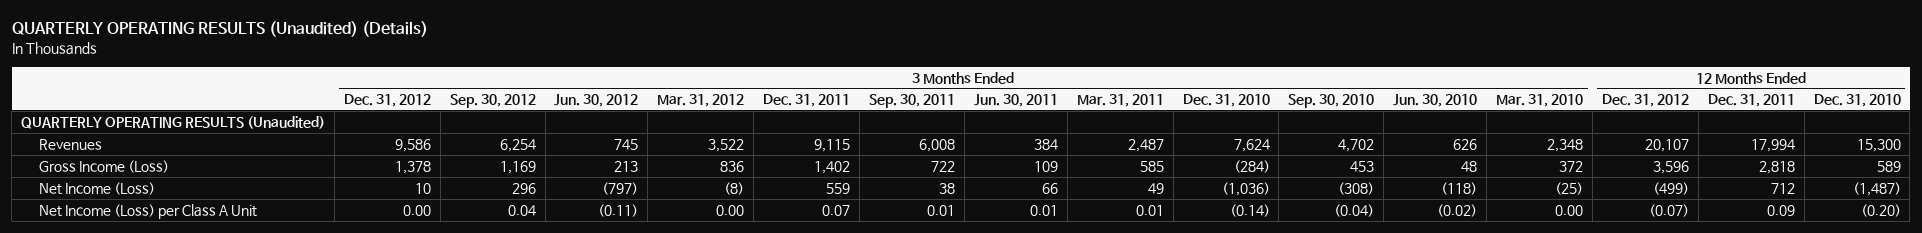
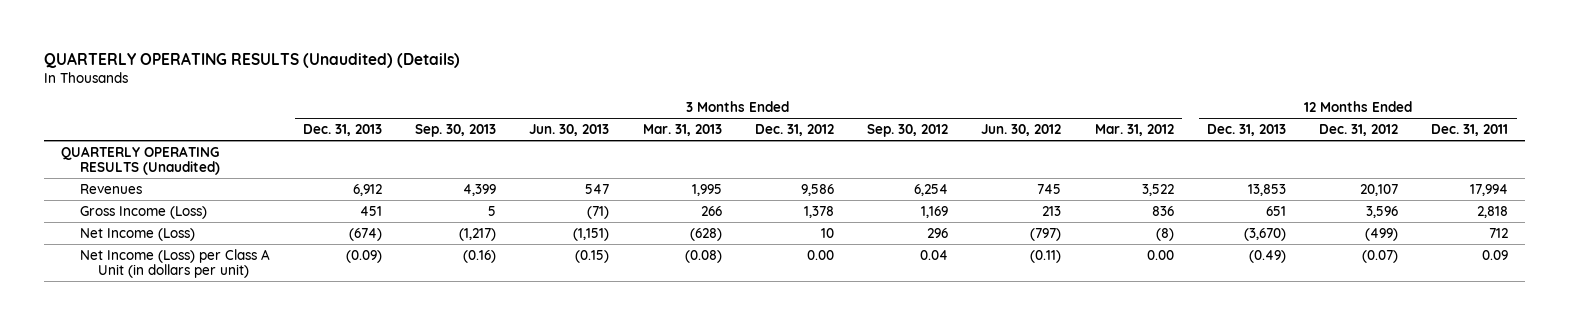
[763,94,851,108] Dec. 31, 2011 -> none
[868,94,955,109] Sep. 30, 2011 -> none
[973,94,1058,108] Jun. 30, 2011 -> none
[1076,94,1164,108] Mar. 31, 2011 -> none
[1182,94,1270,108] Dec. 31, 2010 -> none
[1288,94,1375,109] Sep. 30, 2010 -> none
[1393,94,1478,108] Jun. 30, 2010 -> none
[1496,94,1584,108] Mar. 31, 2010 -> none
[1813,94,1901,108] Dec. 31, 2010 -> none
none -> [302,124,382,137] Dec. 31, 2013
none -> [415,124,497,138] Sep. 30, 2013
none -> [529,124,610,137] Jun. 30, 2013
none -> [642,124,722,137] Mar. 31, 2013
none -> [1206,124,1286,137] Dec. 31, 2013
[39,203,258,219] Net Income (Loss) per Class A Unit -> [79,248,270,279] Net Income (Loss) per Class A Unit (in dollars per unit)

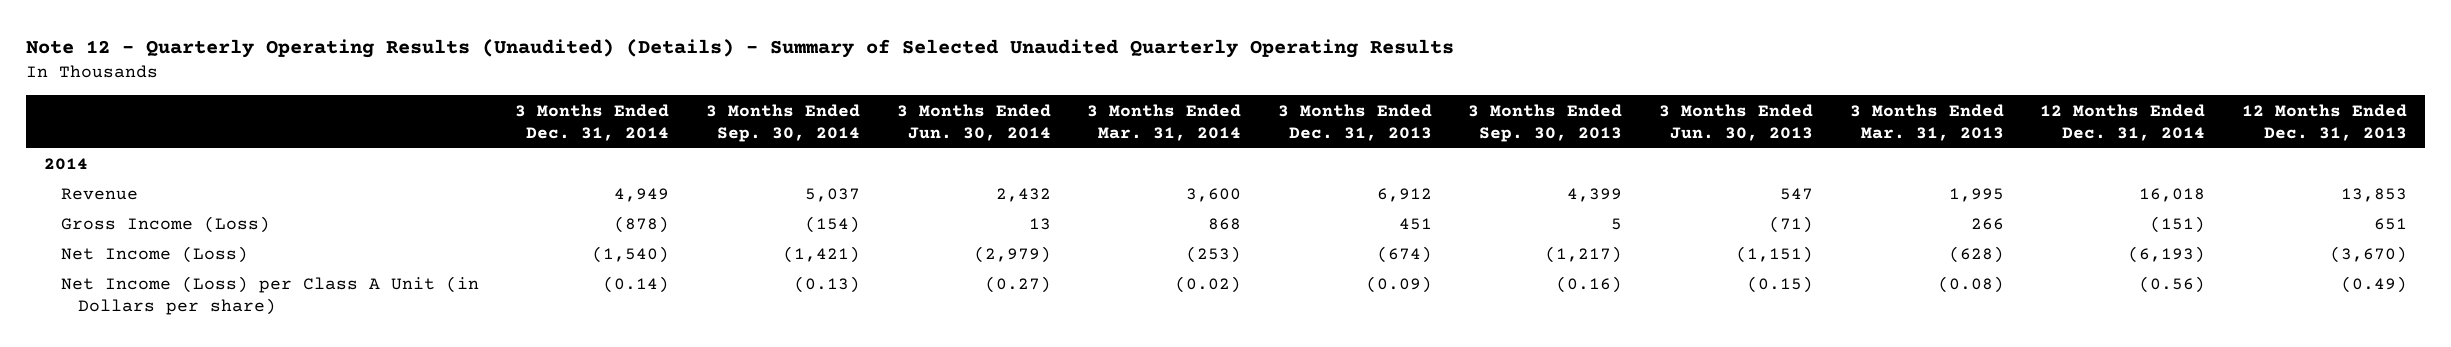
[44,52,461,69] QUARTERLY OPERATING RESULTS (Unaudited) (Details) -> [25,39,1454,59] Note 12 - Quarterly Operating Results (Unaudited) (Details) - Summary of Selected Unaudited Quarterly Operating Results
[754,124,834,137] Dec. 31, 2012 -> none
[867,124,949,138] Sep. 30, 2012 -> none
[981,124,1062,137] Jun. 30, 2012 -> none
[1094,124,1174,137] Mar. 31, 2012 -> none
[1319,124,1399,137] Dec. 31, 2012 -> none
[1431,124,1509,137] Dec. 31, 2011 -> none
none -> [515,103,670,141] 3 Months Ended Dec. 31, 2014
none -> [705,103,860,142] 3 Months Ended Sep. 30, 2014
none -> [896,103,1051,141] 3 Months Ended Jun. 30, 2014
none -> [1087,103,1242,141] 3 Months Ended Mar. 31, 2014
none -> [2040,103,2206,141] 12 Months Ended Dec. 31, 2014
[60,145,220,176] QUARTERLY OPERATING RESULTS (Unaudited) -> none
none -> [43,158,88,171] 2014
[79,183,142,194] Revenues -> [60,188,138,201] Revenue
[79,248,270,279] Net Income (Loss) per Class A Unit (in dollars per unit) -> [60,276,479,316] Net Income (Loss) per Class A Unit (in Dollars per share)

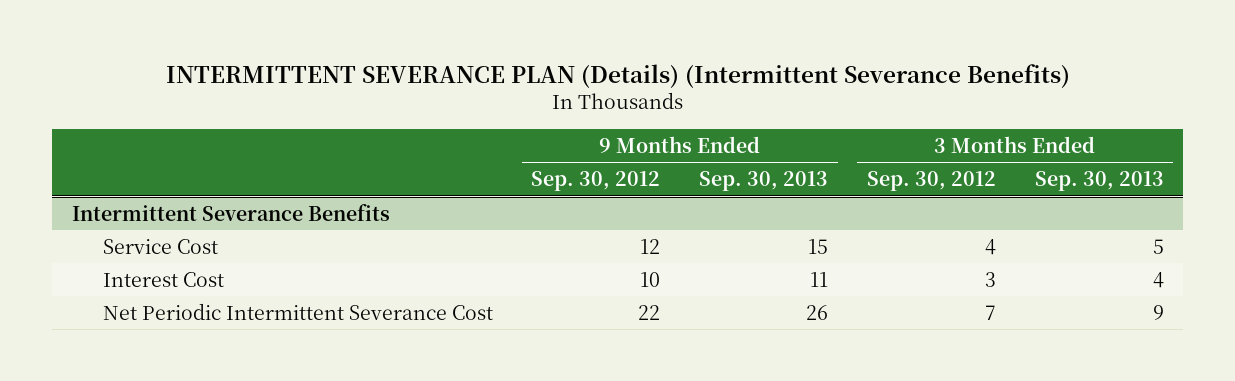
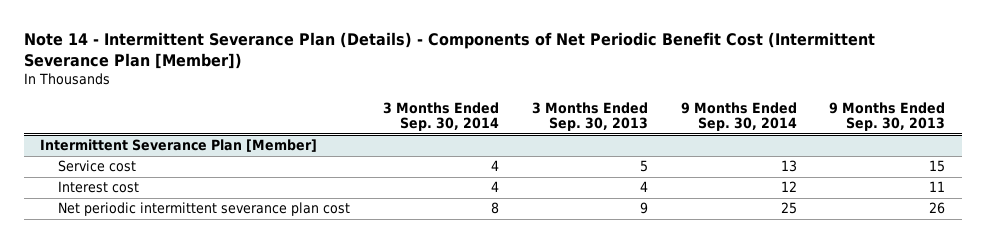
[165,63,1070,88] INTERMITTENT SEVERANCE PLAN (Details) (Intermittent Severance Benefits) -> [23,31,875,69] Note 14 - Intermittent Severance Plan (Details) - Components of Net Periodic Benefit Cost (Intermittent Severance Plan [Member])
[531,171,661,192] Sep. 30, 2012 -> none
[866,171,996,192] Sep. 30, 2012 -> none
none -> [383,101,500,132] 3 Months Ended Sep. 30, 2014
none -> [680,101,797,132] 9 Months Ended Sep. 30, 2014
[71,203,390,221] Intermittent Severance Benefits -> none
none -> [39,139,317,153] Intermittent Severance Plan [Member]
[102,238,218,254] Service Cost -> [58,160,137,173] Service cost
[102,271,224,287] Interest Cost -> [58,181,140,194] Interest cost
[102,302,493,320] Net Periodic Intermittent Severance Cost -> [58,202,351,217] Net periodic intermittent severance plan cost

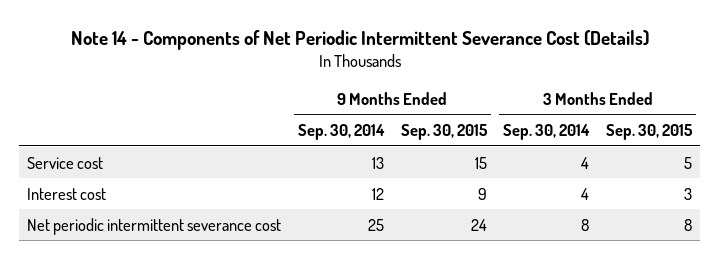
[23,31,875,69] Note 14 - Intermittent Severance Plan (Details) - Components of Net Periodic Benefit Cost (Intermittent Severance Plan [Member]) -> [70,29,649,50] Note 14 - Components of Net Periodic Intermittent Severance Cost (Details)
[531,101,648,132] 3 Months Ended Sep. 30, 2013 -> none
[829,101,946,132] 9 Months Ended Sep. 30, 2013 -> none
none -> [400,124,488,141] Sep. 30, 2015
none -> [606,124,694,141] Sep. 30, 2015
[39,139,317,153] Intermittent Severance Plan [Member] -> none
[58,202,351,217] Net periodic intermittent severance plan cost -> [27,217,282,235] Net periodic intermittent severance cost

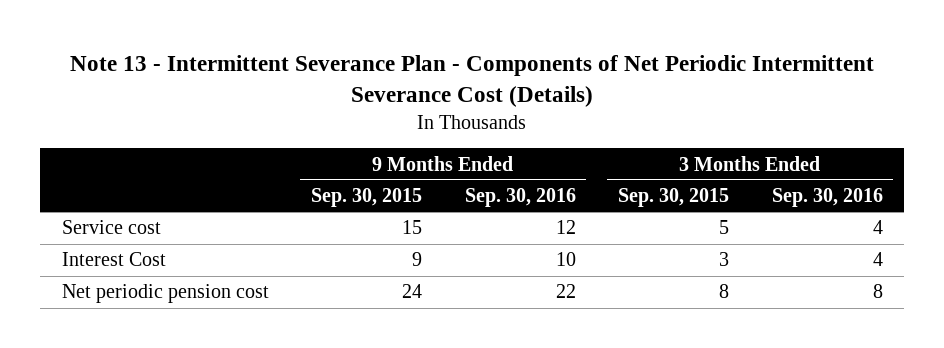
[70,29,649,50] Note 14 - Components of Net Periodic Intermittent Severance Cost (Details) -> [70,55,875,107] Note 13 - Intermittent Severance Plan - Components of Net Periodic Intermittent Severance Cost (Details)
[298,124,386,141] Sep. 30, 2014 -> none
[503,124,591,141] Sep. 30, 2014 -> none
none -> [464,188,576,208] Sep. 30, 2016
none -> [771,188,883,208] Sep. 30, 2016
[27,187,107,200] Interest cost -> [61,252,166,267] Interest Cost
[27,217,282,235] Net periodic intermittent severance cost -> [61,284,269,304] Net periodic pension cost

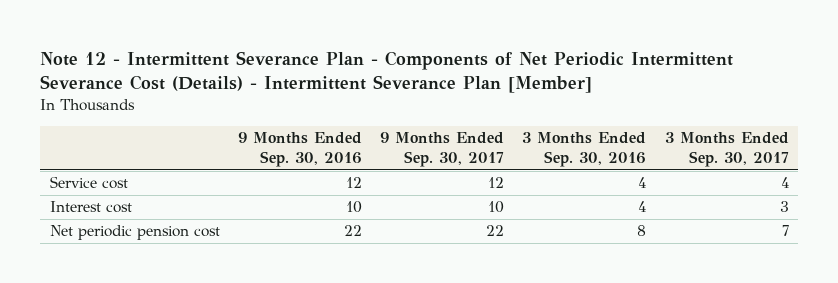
[70,55,875,107] Note 13 - Intermittent Severance Plan - Components of Net Periodic Intermittent Severance Cost (Details) -> [40,50,734,94] Note 12 - Intermittent Severance Plan - Components of Net Periodic Intermittent Severance Cost (Details) - Intermittent Severance Plan [Member]
[311,188,423,208] Sep. 30, 2015 -> none
[618,188,730,208] Sep. 30, 2015 -> none
none -> [380,132,505,168] 9 Months Ended Sep. 30, 2017
none -> [664,132,789,168] 3 Months Ended Sep. 30, 2017
[61,252,166,267] Interest Cost -> [49,201,132,214] Interest cost

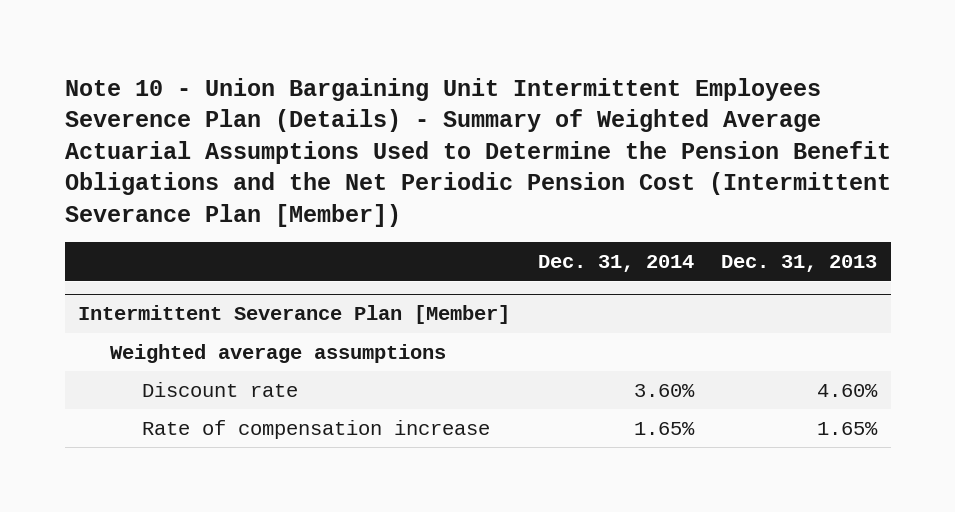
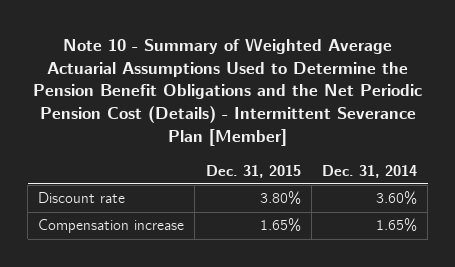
[64,78,891,227] Note 10 - Union Bargaining Unit Intermittent Employees Severence Plan (Details) - Summary of Weighted Average Actuarial Assumptions Used to Determine the Pension Benefit Obligations and the Net Periodic Pension Cost (Intermittent Severance Plan [Member]) -> [32,37,422,147] Note 10 - Summary of Weighted Average Actuarial Assumptions Used to Determine the Pension Benefit Obligations and the Net Periodic Pension Cost (Details) - Intermittent Severance Plan [Member]
[720,255,877,273] Dec. 31, 2013 -> none
none -> [205,164,301,178] Dec. 31, 2015
[78,305,511,325] Intermittent Severance Plan [Member] -> none
[110,343,447,363] Weighted average assumptions -> none
[141,419,490,439] Rate of compensation increase -> [38,219,185,234] Compensation increase

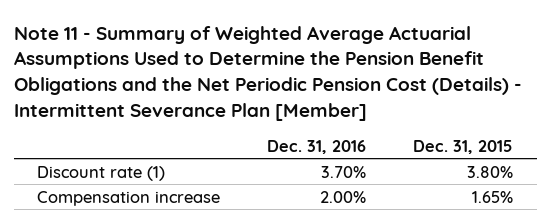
[32,37,422,147] Note 10 - Summary of Weighted Average Actuarial Assumptions Used to Determine the Pension Benefit Obligations and the Net Periodic Pension Cost (Details) - Intermittent Severance Plan [Member] -> [13,25,522,121] Note 11 - Summary of Weighted Average Actuarial Assumptions Used to Determine the Pension Benefit Obligations and the Net Periodic Pension Cost (Details) - Intermittent Severance Plan [Member]
[321,164,417,178] Dec. 31, 2014 -> none
none -> [267,139,367,154] Dec. 31, 2016
[38,192,126,204] Discount rate -> [37,165,166,181] Discount rate (1)

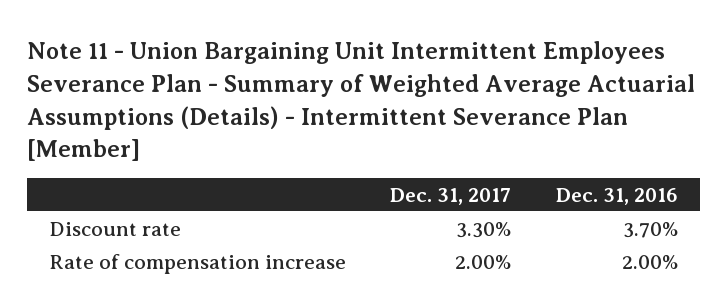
[13,25,522,121] Note 11 - Summary of Weighted Average Actuarial Assumptions Used to Determine the Pension Benefit Obligations and the Net Periodic Pension Cost (Details) - Intermittent Severance Plan [Member] -> [26,41,695,162] Note 11 - Union Bargaining Unit Intermittent Employees Severance Plan - Summary of Weighted Average Actuarial Assumptions (Details) - Intermittent Severance Plan [Member]
[413,139,514,154] Dec. 31, 2015 -> none
none -> [390,187,512,205] Dec. 31, 2017
[37,165,166,181] Discount rate (1) -> [48,221,181,236] Discount rate
[37,190,221,206] Compensation increase -> [48,253,346,274] Rate of compensation increase

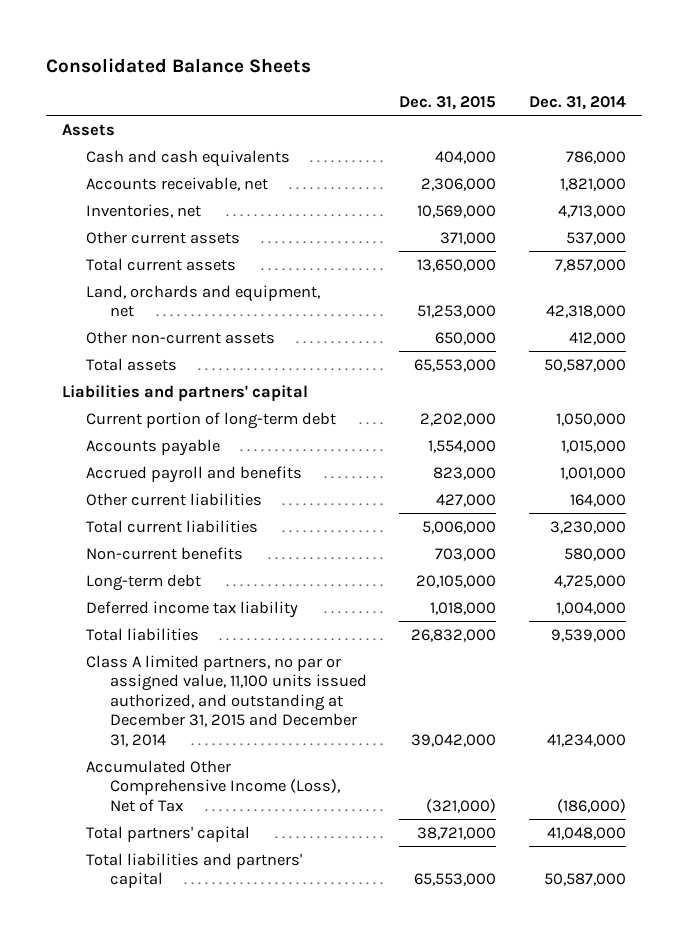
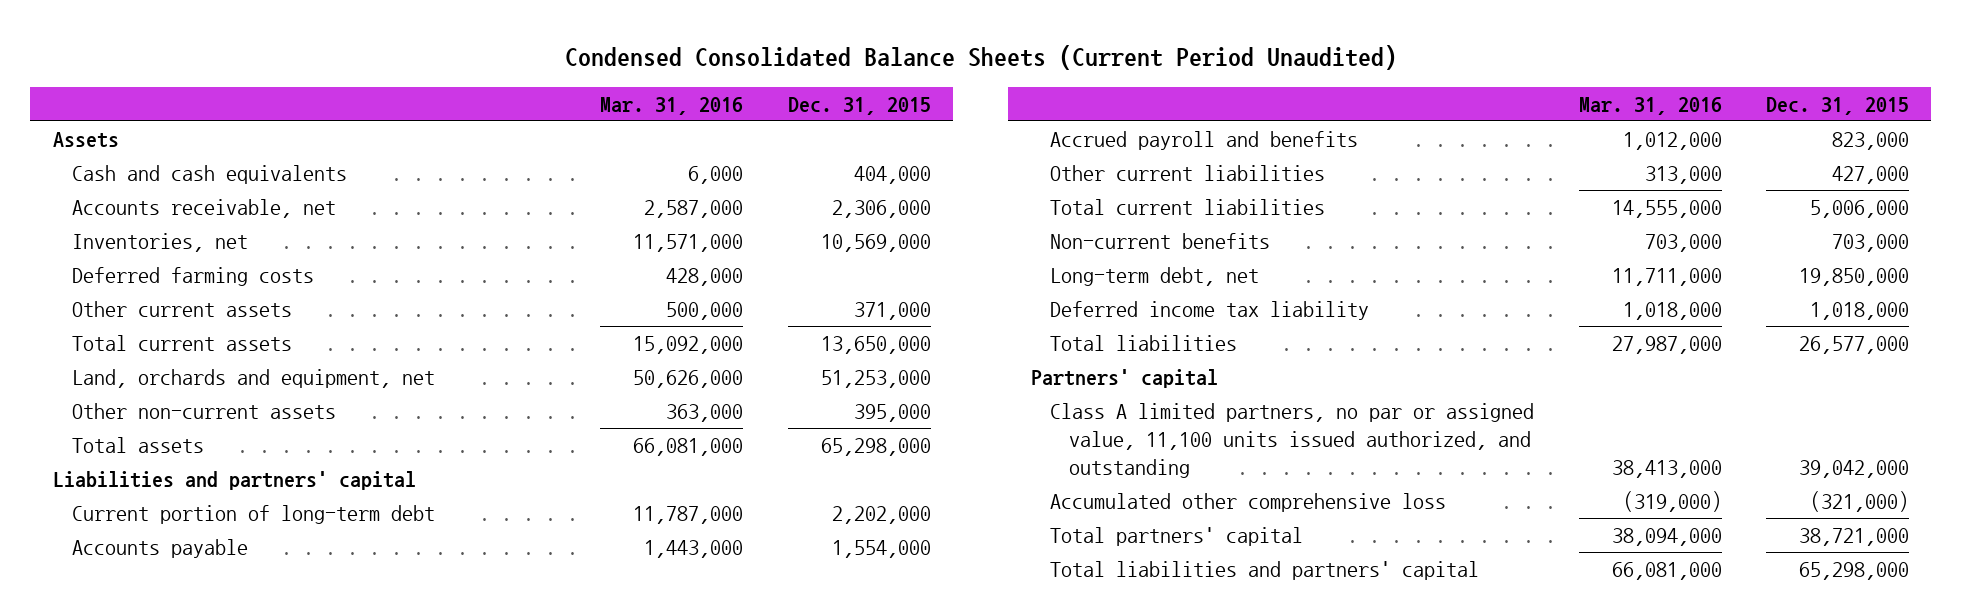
[45,57,311,73] Consolidated Balance Sheets -> [564,44,1397,70] Condensed Consolidated Balance Sheets (Current Period Unaudited)
[528,96,626,111] Dec. 31, 2014 -> none
none -> [600,96,744,115] Mar. 31, 2016
none -> [71,267,314,287] Deferred farming costs
[435,331,497,345] 650,000 -> [853,404,931,423] 395,000
[414,358,497,372] 65,553,000 -> [820,438,931,457] 65,298,000
[86,573,202,591] Long-term debt -> [1050,267,1260,287] Long-term debt, net
[416,574,497,588] 20,105,000 -> [1799,268,1910,287] 19,850,000
[411,628,497,642] 26,832,000 -> [1799,336,1910,355] 26,577,000
none -> [1030,369,1218,389] Partners' capital
[86,654,368,748] Class A limited partners, no par or assigned value, 11,100 units issued authorized, and outstanding at December 31, 2015 and December 31, 2014 -> [1050,403,1535,478] Class A limited partners, no par or assigned value, 11,100 units issued authorized, and outstanding
[86,759,341,812] Accumulated Other Comprehensive Income (Loss), Net of Tax -> [1050,493,1447,513] Accumulated other comprehensive loss
[414,873,497,887] 65,553,000 -> [1799,562,1910,581] 65,298,000

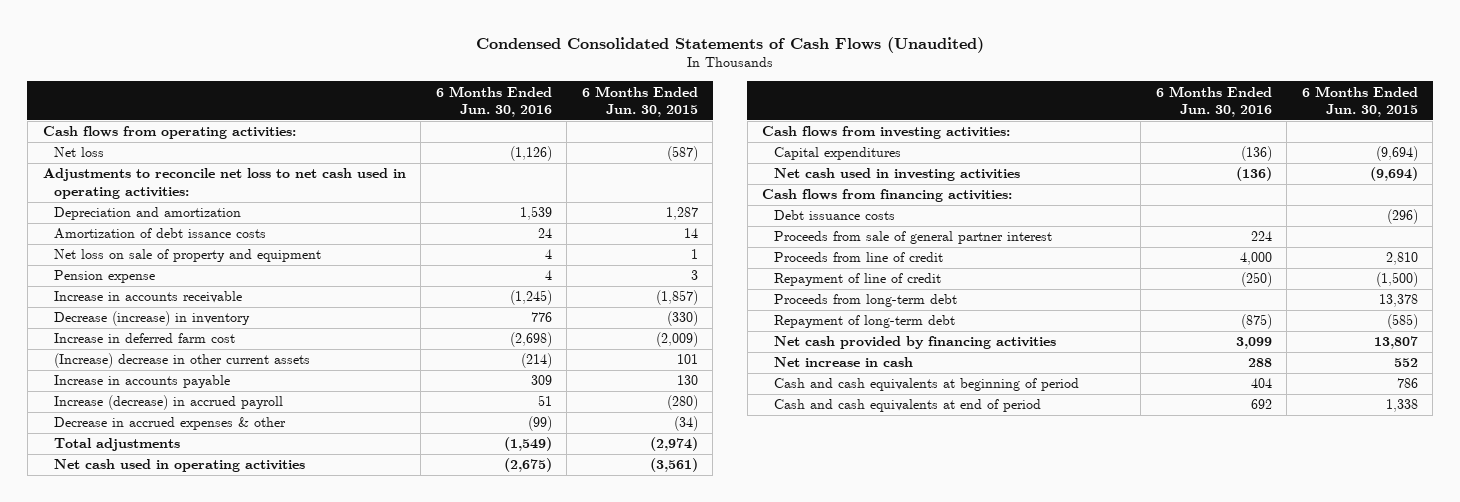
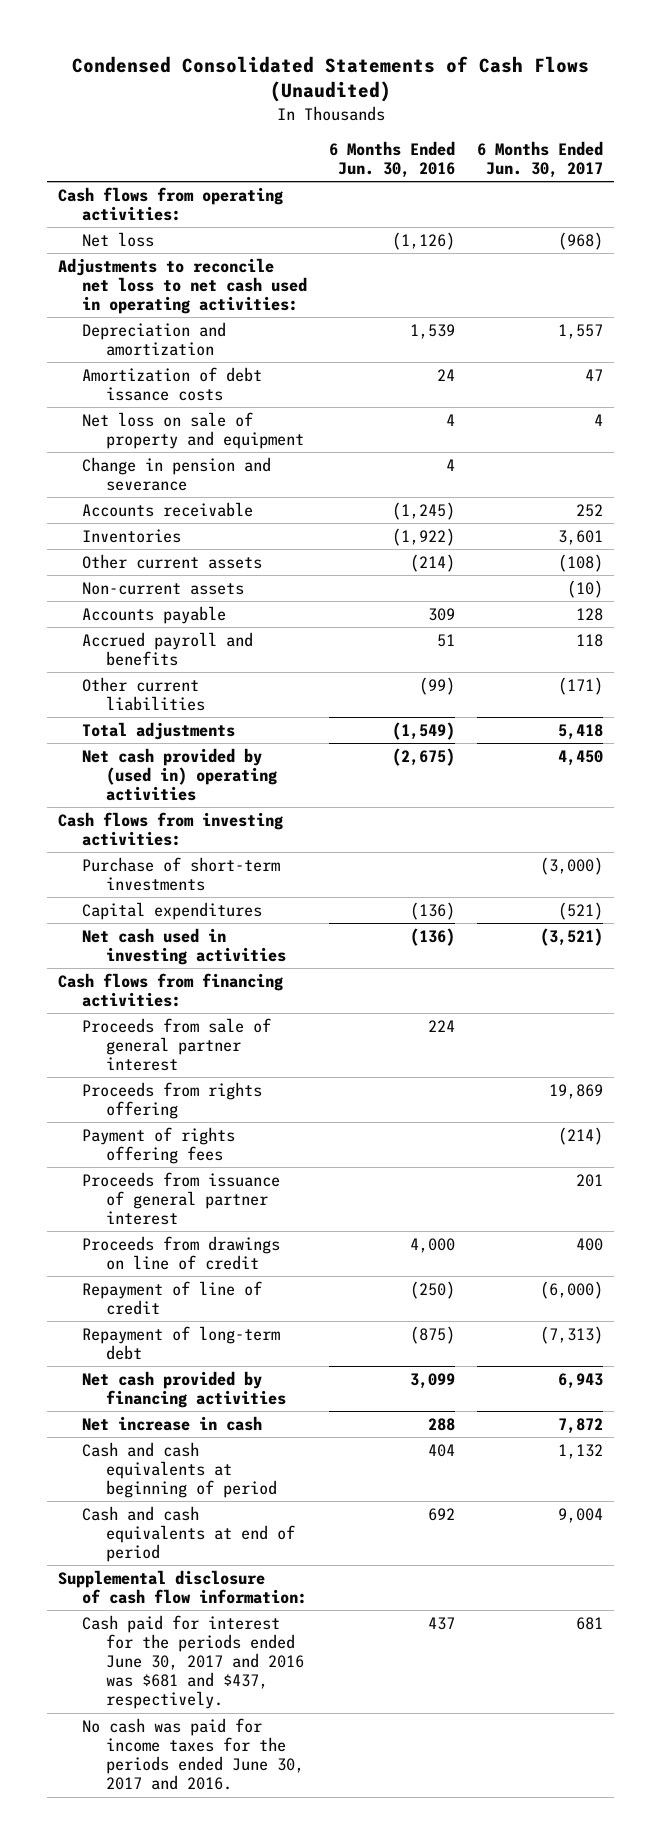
[581,85,698,117] 6 Months Ended Jun. 30, 2015 -> none
none -> [477,140,604,178] 6 Months Ended Jun. 30, 2017
[54,311,251,327] Decrease (increase) in inventory -> none
[54,333,236,344] Increase in deferred farm cost -> none
[54,270,156,284] Pension expense -> [82,456,272,491] Change in pension and severance
[54,291,243,304] Increase in accounts receivable -> [82,501,254,517] Accounts receivable
none -> [82,528,182,543] Inventories
[54,353,311,369] (Increase) decrease in other current assets -> [82,553,263,569] Other current assets
none -> [82,581,245,595] Non-current assets
[54,375,231,389] Increase in accounts payable -> [82,605,227,624] Accounts payable
[54,395,284,411] Increase (decrease) in accrued payroll -> [82,631,254,666] Accrued payroll and benefits
[54,417,287,431] Decrease in accrued expenses & other -> [82,676,206,711] Other current liabilities
[54,459,306,473] Net cash used in operating activities -> [82,747,278,802] Net cash provided by (used in) operating activities
none -> [82,856,281,891] Purchase of short-term investments
[774,210,896,221] Debt issuance costs -> none
none -> [82,1081,263,1119] Proceeds from rights offering
none -> [82,1126,236,1164] Payment of rights offering fees
none -> [82,1171,281,1226] Proceeds from issuance of general partner interest
[774,252,944,263] Proceeds from line of credit -> [82,1235,281,1270] Proceeds from drawings on line of credit
[774,294,958,308] Proceeds from long-term debt -> none
none -> [57,1569,308,1604] Supplemental disclosure of cash flow information:
none -> [82,1614,305,1710] Cash paid for interest for the periods ended June 30, 2017 and 2016 was $681 and $437, respectively.
none -> [82,1717,305,1791] No cash was paid for income taxes for the periods ended June 30, 2017 and 2016.

